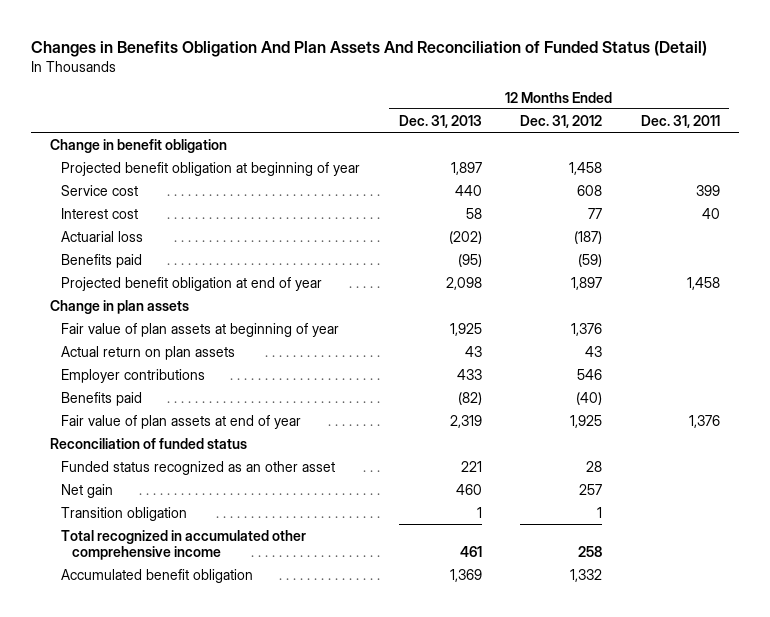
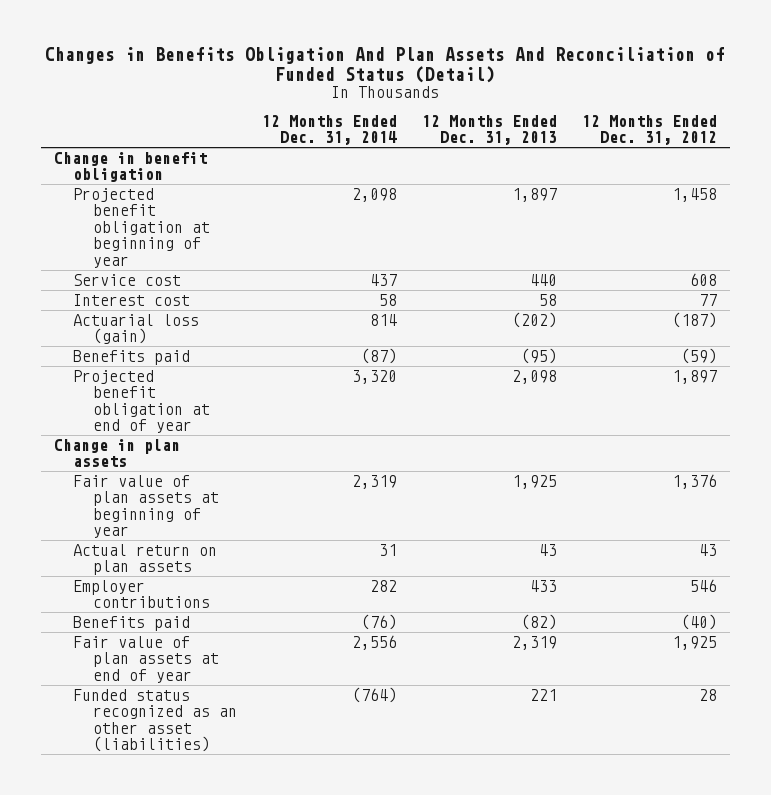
[640,114,720,128] Dec. 31, 2011 -> none
none -> [261,114,397,146] 12 Months Ended Dec. 31, 2014
[61,230,144,242] Actuarial loss -> [73,313,200,345] Actuarial loss (gain)
[50,437,248,449] Reconciliation of funded status -> none
[61,483,114,498] Net gain -> none
[61,506,188,521] Transition obligation -> none
[61,529,307,560] Total recognized in accumulated other comprehensive income -> none
[61,568,254,583] Accumulated benefit obligation -> none
[61,460,336,475] Funded status recognized as an other asset -> [73,688,237,753] Funded status recognized as an other asset (liabilities)

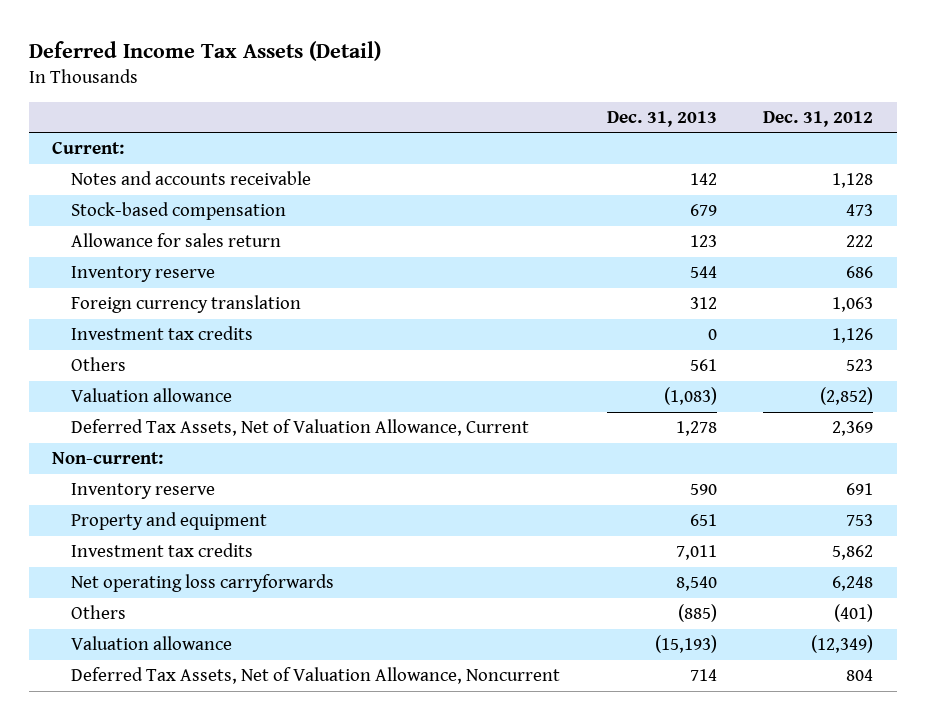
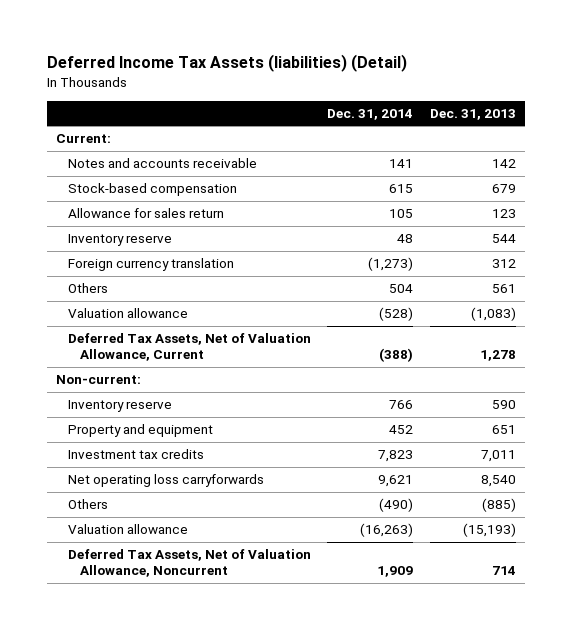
[28,40,381,61] Deferred Income Tax Assets (Detail) -> [47,54,408,73] Deferred Income Tax Assets (liabilities) (Detail)
[763,110,874,127] Dec. 31, 2012 -> none
none -> [327,108,414,120] Dec. 31, 2014
[71,326,254,341] Investment tax credits -> none

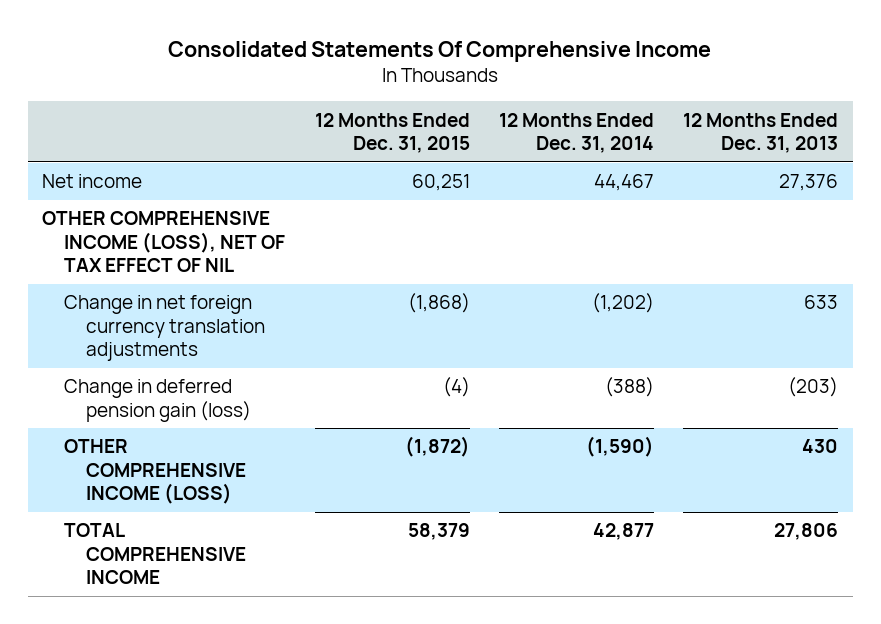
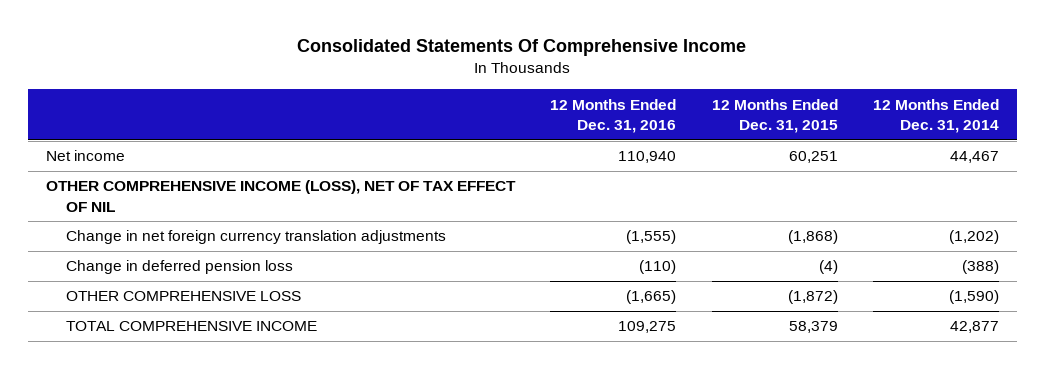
[683,112,839,154] 12 Months Ended Dec. 31, 2013 -> none
none -> [550,98,677,133] 12 Months Ended Dec. 31, 2016
[64,379,251,422] Change in deferred pension gain (loss) -> [66,260,294,275] Change in deferred pension loss
[64,439,246,505] OTHER COMPREHENSIVE INCOME (LOSS) -> [66,291,302,302] OTHER COMPREHENSIVE LOSS

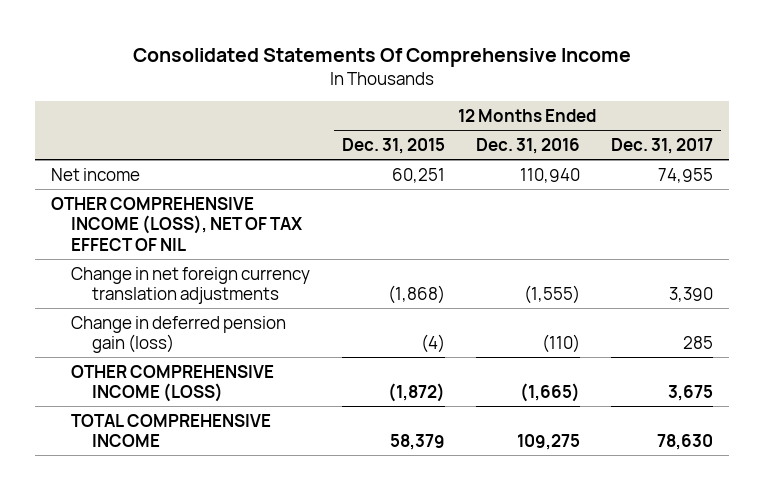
[873,98,1000,133] 12 Months Ended Dec. 31, 2014 -> none
none -> [611,137,714,154] Dec. 31, 2017
[66,260,294,275] Change in deferred pension loss -> [71,315,287,354] Change in deferred pension gain (loss)
[66,291,302,302] OTHER COMPREHENSIVE LOSS -> [71,364,275,403] OTHER COMPREHENSIVE INCOME (LOSS)

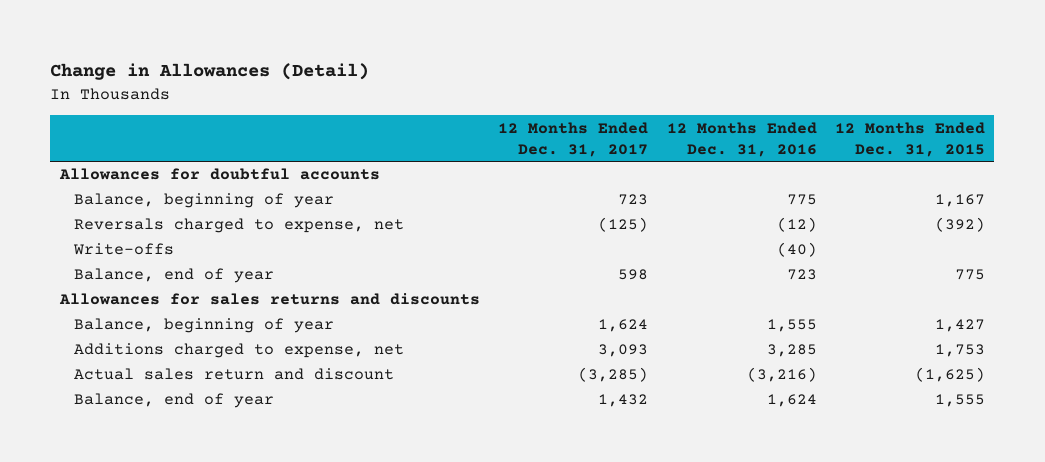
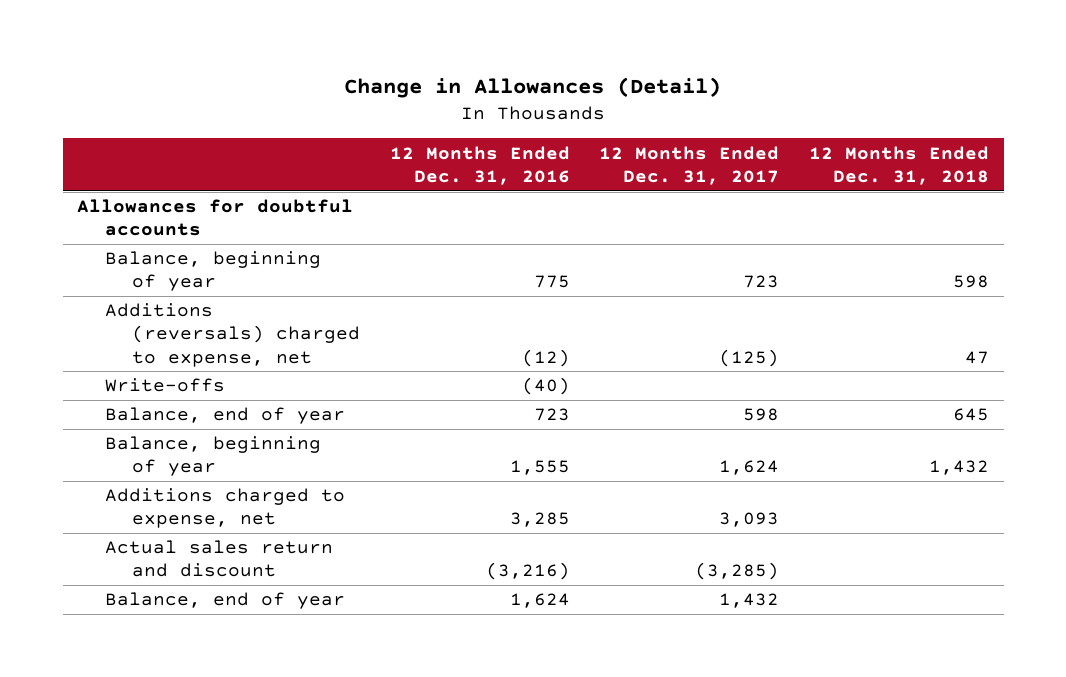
[835,121,986,157] 12 Months Ended Dec. 31, 2015 -> none
none -> [808,145,989,185] 12 Months Ended Dec. 31, 2018
[73,218,404,234] Reversals charged to expense, net -> [104,303,360,367] Additions (reversals) charged to expense, net
[58,293,480,306] Allowances for sales returns and discounts -> none

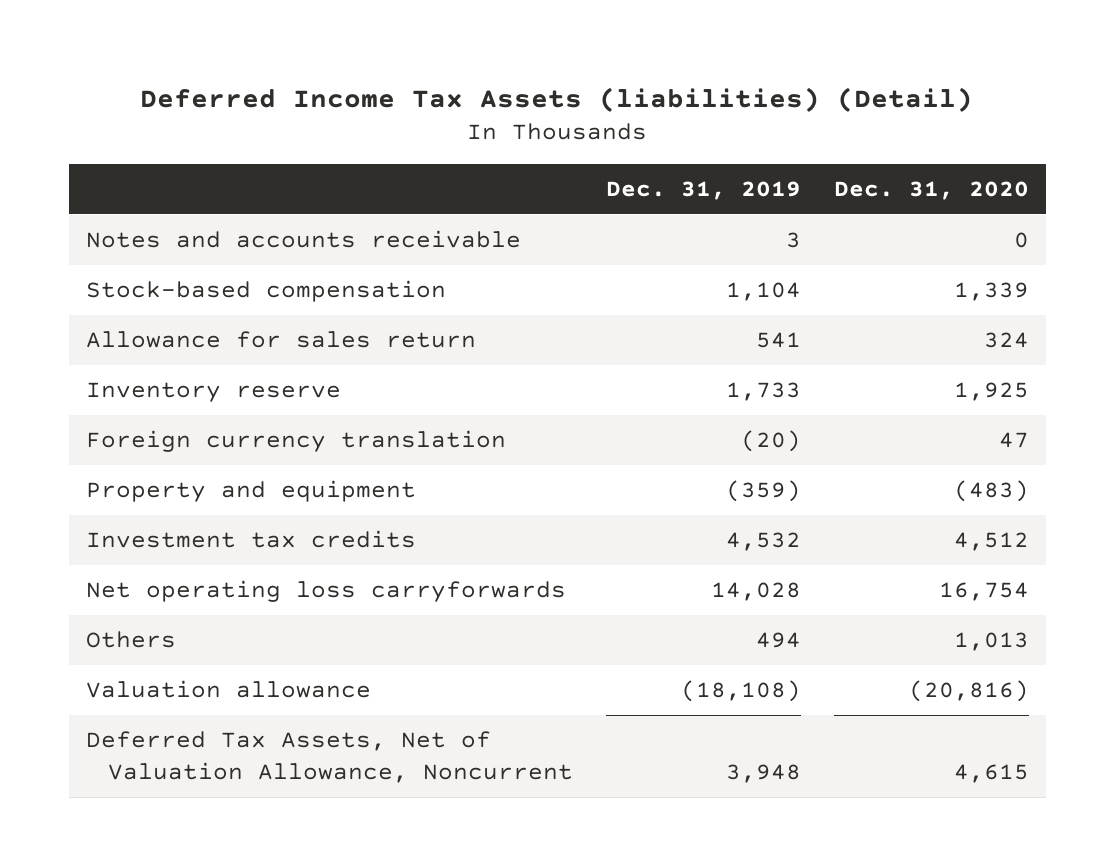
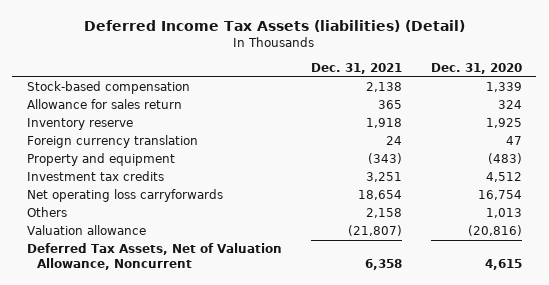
[606,181,802,201] Dec. 31, 2019 -> none
none -> [310,62,402,74] Dec. 31, 2021
[85,230,521,249] Notes and accounts receivable -> none

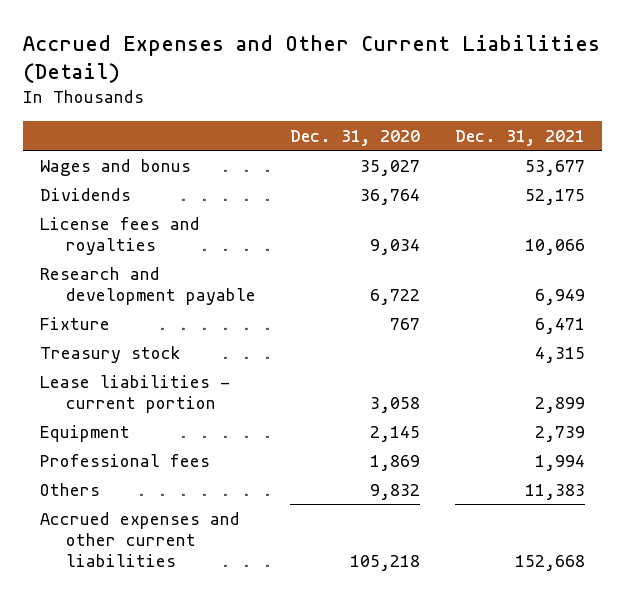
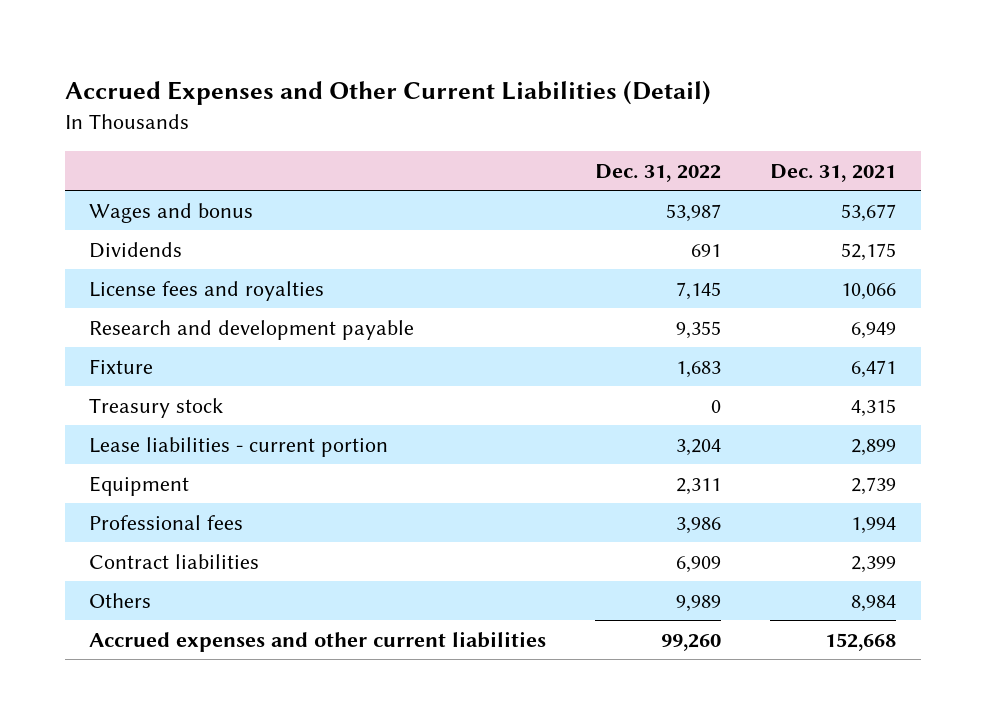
[290,129,421,146] Dec. 31, 2020 -> none
none -> [595,163,722,182] Dec. 31, 2022
none -> [89,553,260,569] Contract liabilities
[524,483,585,500] 11,383 -> [851,594,897,612] 8,984

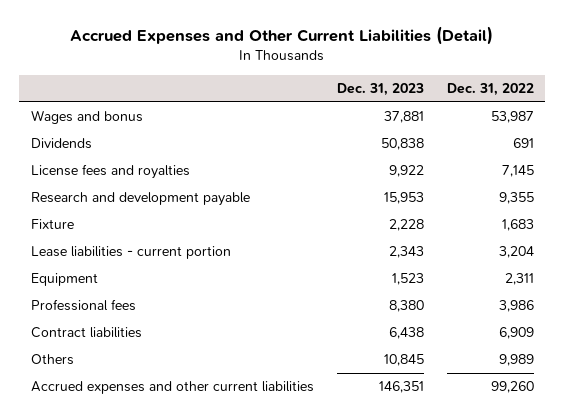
[770,163,897,182] Dec. 31, 2021 -> none
none -> [336,82,424,96] Dec. 31, 2023
[89,397,224,418] Treasury stock -> none

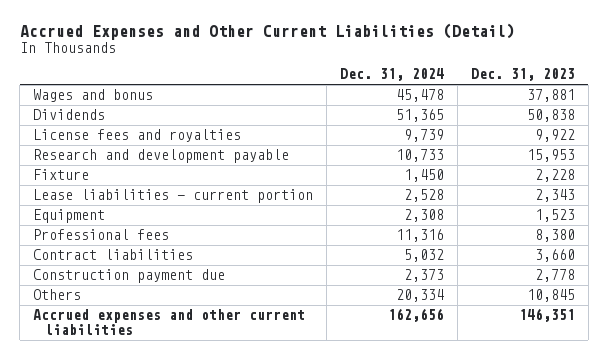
[446,82,534,96] Dec. 31, 2022 -> none
none -> [339,68,444,82] Dec. 31, 2024
[388,327,424,340] 6,438 -> [534,249,575,263] 3,660
none -> [32,269,225,284] Construction payment due

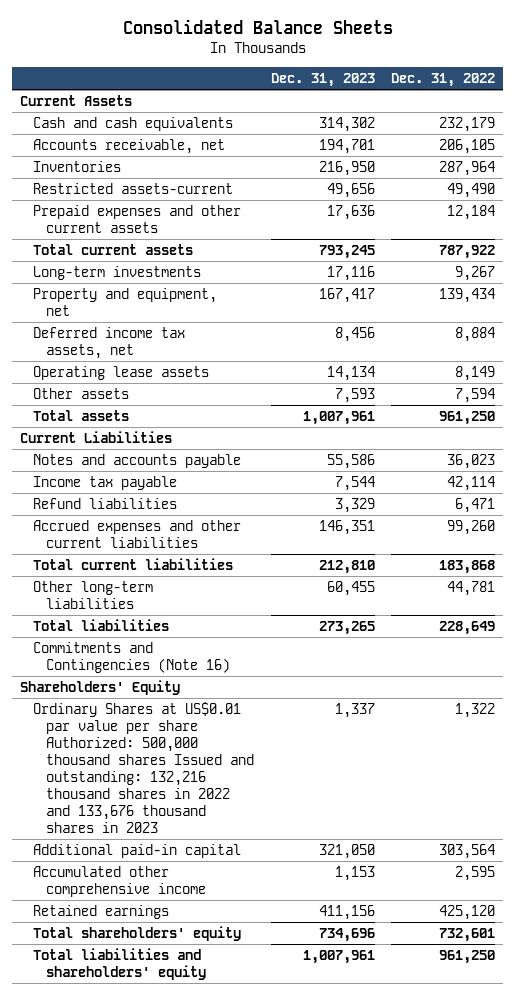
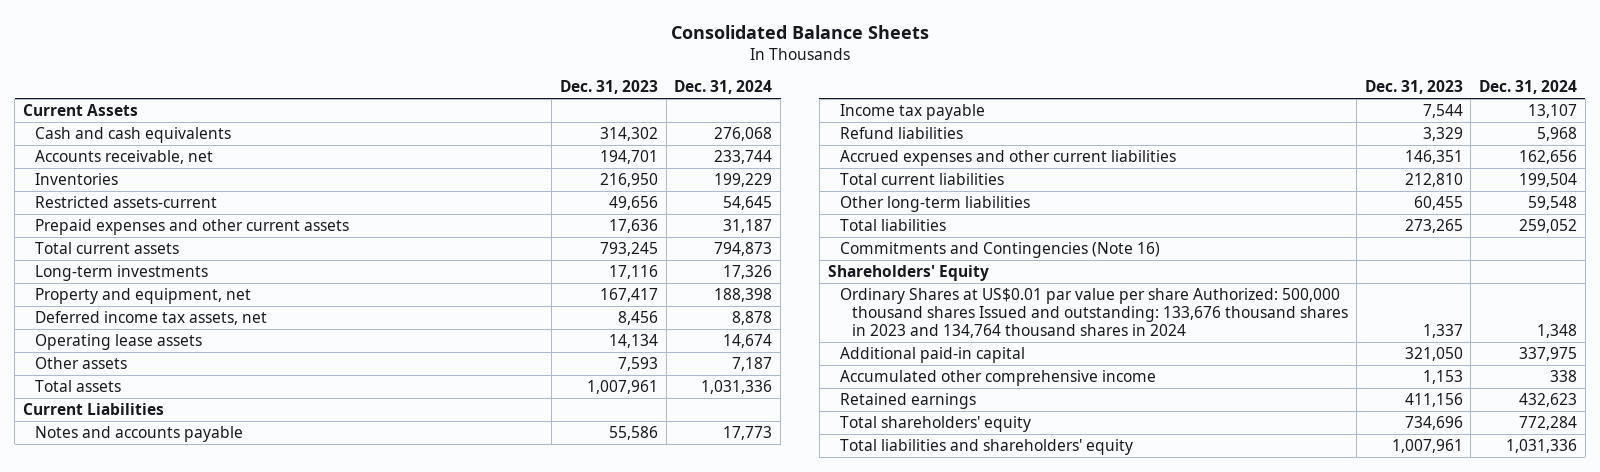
[391,73,496,88] Dec. 31, 2022 -> none
none -> [674,80,773,95] Dec. 31, 2024
[33,701,255,834] Ordinary Shares at US$0.01 par value per share Authorized: 500,000 thousand shares Issued and outstanding: 132,216 thousand shares in 2022 and 133,676 thousand shares in 2023 -> [839,288,1349,338] Ordinary Shares at US$0.01 par value per share Authorized: 500,000 thousand shares Issued and outstanding: 133,676 thousand shares in 2023 and 134,764 thousand shares in 2024

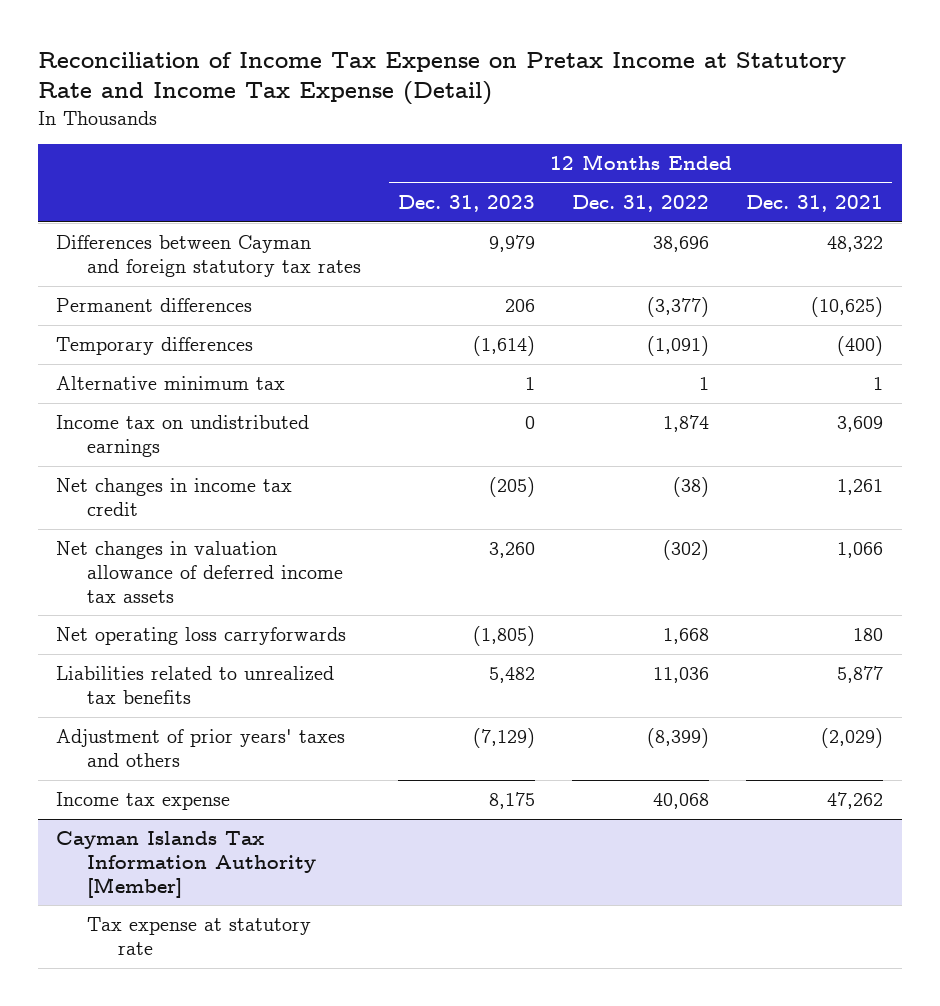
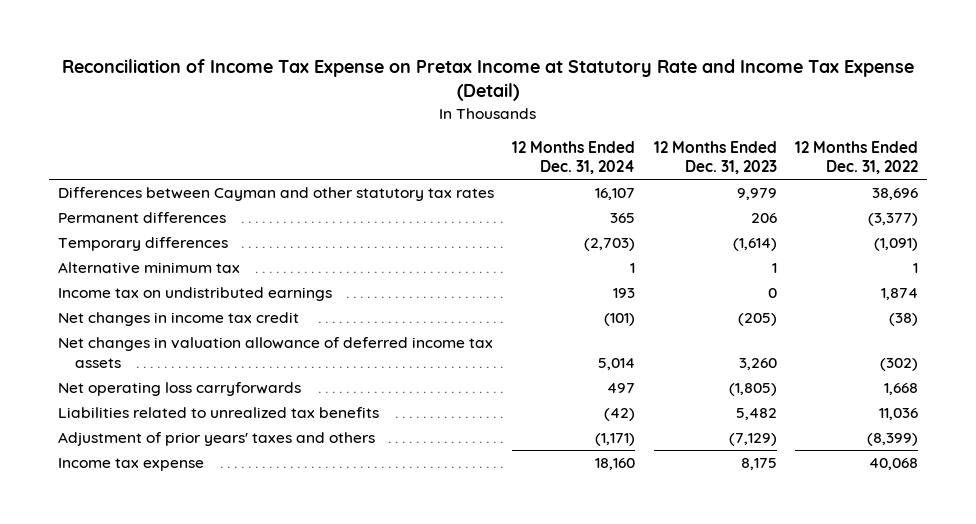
[746,195,884,213] Dec. 31, 2021 -> none
none -> [512,140,636,175] 12 Months Ended Dec. 31, 2024
[56,235,362,277] Differences between Cayman and foreign statutory tax rates -> [58,187,495,202] Differences between Cayman and other statutory tax rates
[56,831,317,898] Cayman Islands Tax Information Authority [Member] -> none
[87,917,312,955] Tax expense at statutory rate -> none

